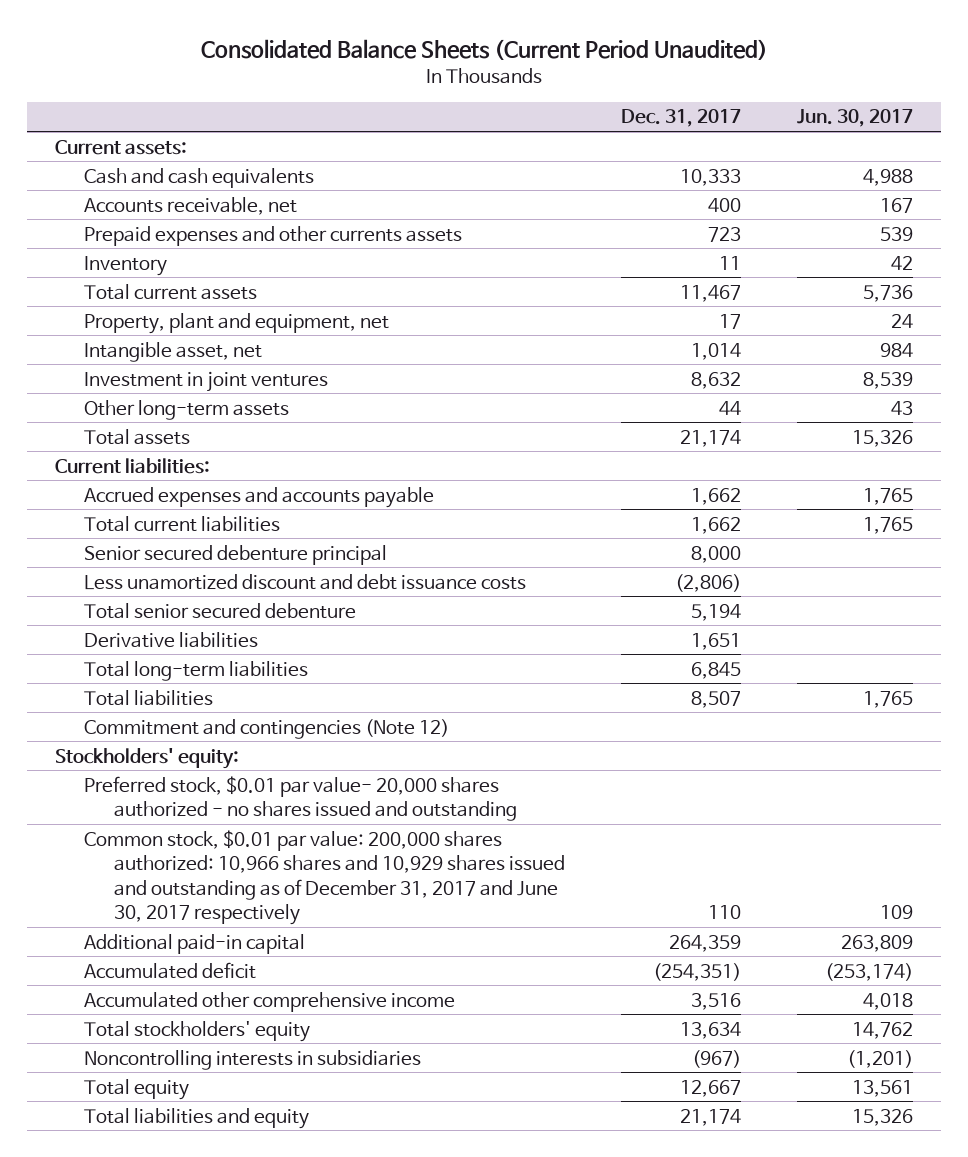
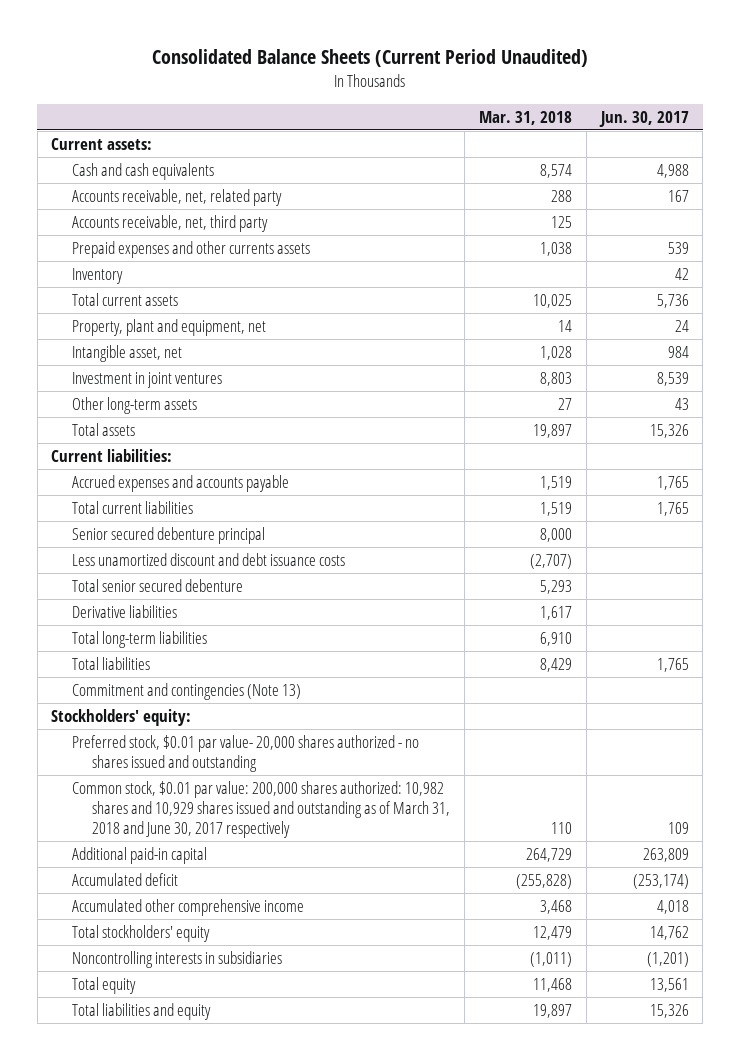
[620,109,741,128] Dec. 31, 2017 -> none
none -> [478,110,572,125] Mar. 31, 2018
[84,196,298,215] Accounts receivable, net -> [71,189,282,207] Accounts receivable, net, related party
none -> [71,215,268,233] Accounts receivable, net, third party
[84,718,450,739] Commitment and contingencies (Note 12) -> [71,683,301,701] Commitment and contingencies (Note 13)
[84,829,565,926] Common stock, $0.01 par value: 200,000 shares authorized: 10,966 shares and 10,929 shares issued and outstanding as of December 31, 2017 and June 30, 2017 respectively -> [71,781,451,838] Common stock, $0.01 par value: 200,000 shares authorized: 10,982 shares and 10,929 shares issued and outstanding as of March 31, 2018 and June 30, 2017 respectively

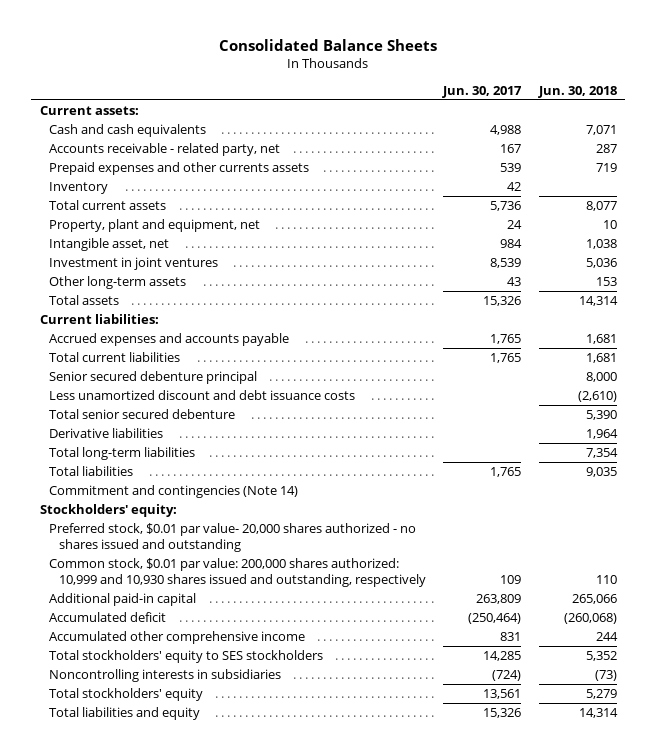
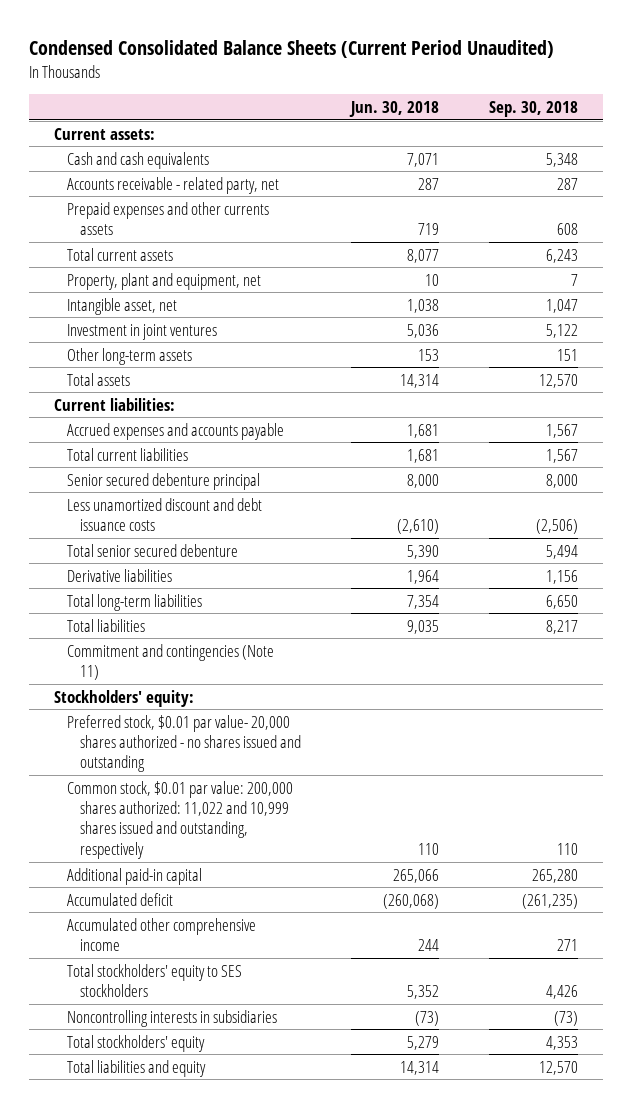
[219,38,438,51] Consolidated Balance Sheets -> [28,39,554,58] Condensed Consolidated Balance Sheets (Current Period Unaudited)
[442,85,523,98] Jun. 30, 2017 -> none
none -> [489,100,579,117] Sep. 30, 2018
[49,182,109,195] Inventory -> none
[49,485,299,499] Commitment and contingencies (Note 14) -> [67,643,275,680] Commitment and contingencies (Note 11)
[49,558,426,588] Common stock, $0.01 par value: 200,000 shares authorized: 10,999 and 10,930 shares issued and outstanding, respectively -> [67,780,294,859] Common stock, $0.01 par value: 200,000 shares authorized: 11,022 and 10,999 shares issued and outstanding, respectively

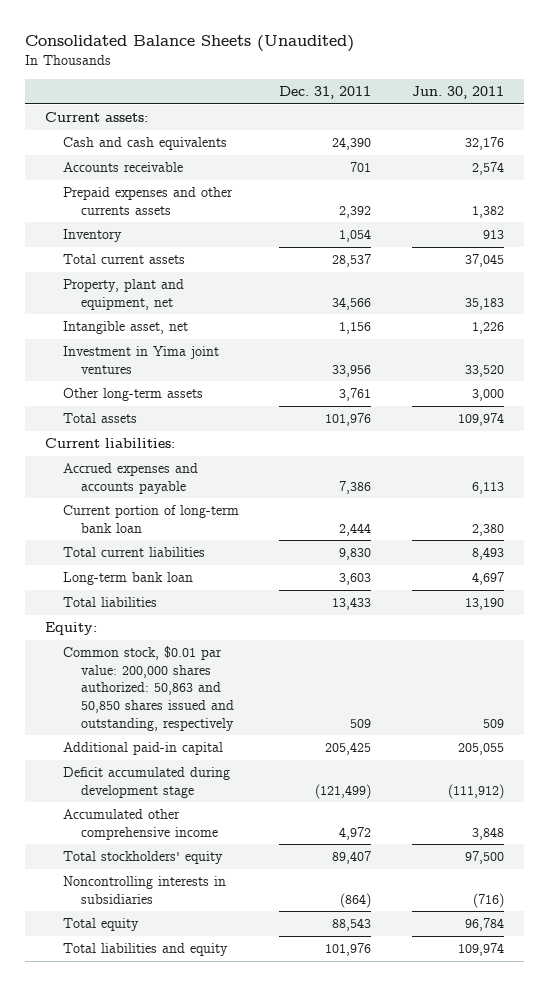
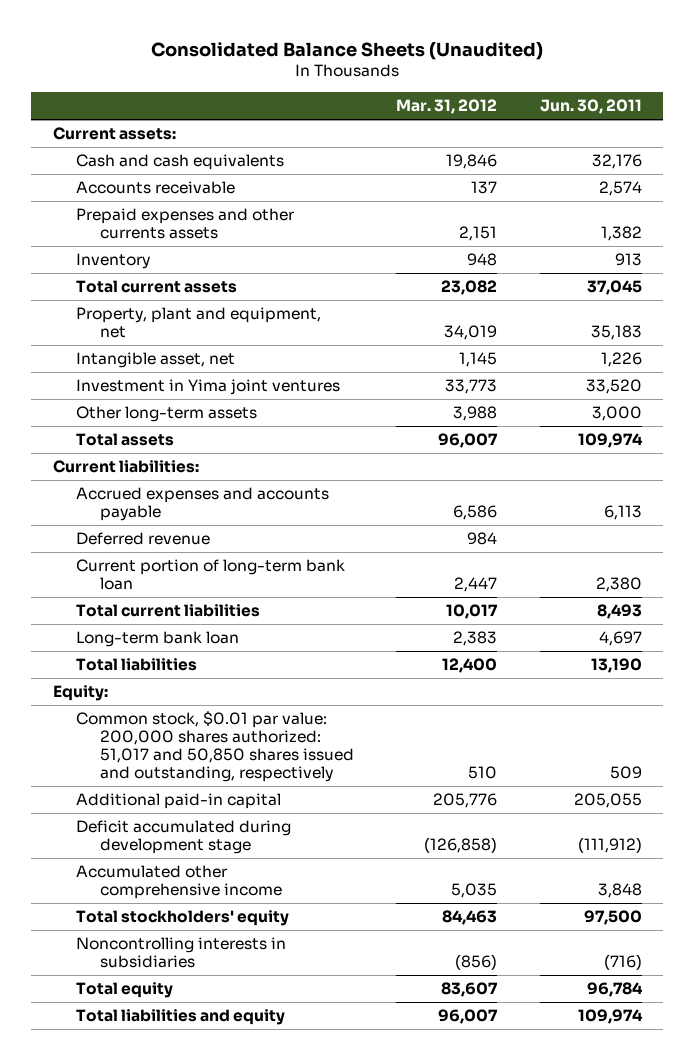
[279,85,372,99] Dec. 31, 2011 -> none
none -> [396,99,498,115] Mar. 31, 2012
none -> [76,532,211,546] Deferred revenue
[62,646,234,731] Common stock, $0.01 par value: 200,000 shares authorized: 50,863 and 50,850 shares issued and outstanding, respectively -> [76,711,354,783] Common stock, $0.01 par value: 200,000 shares authorized: 51,017 and 50,850 shares issued and outstanding, respectively

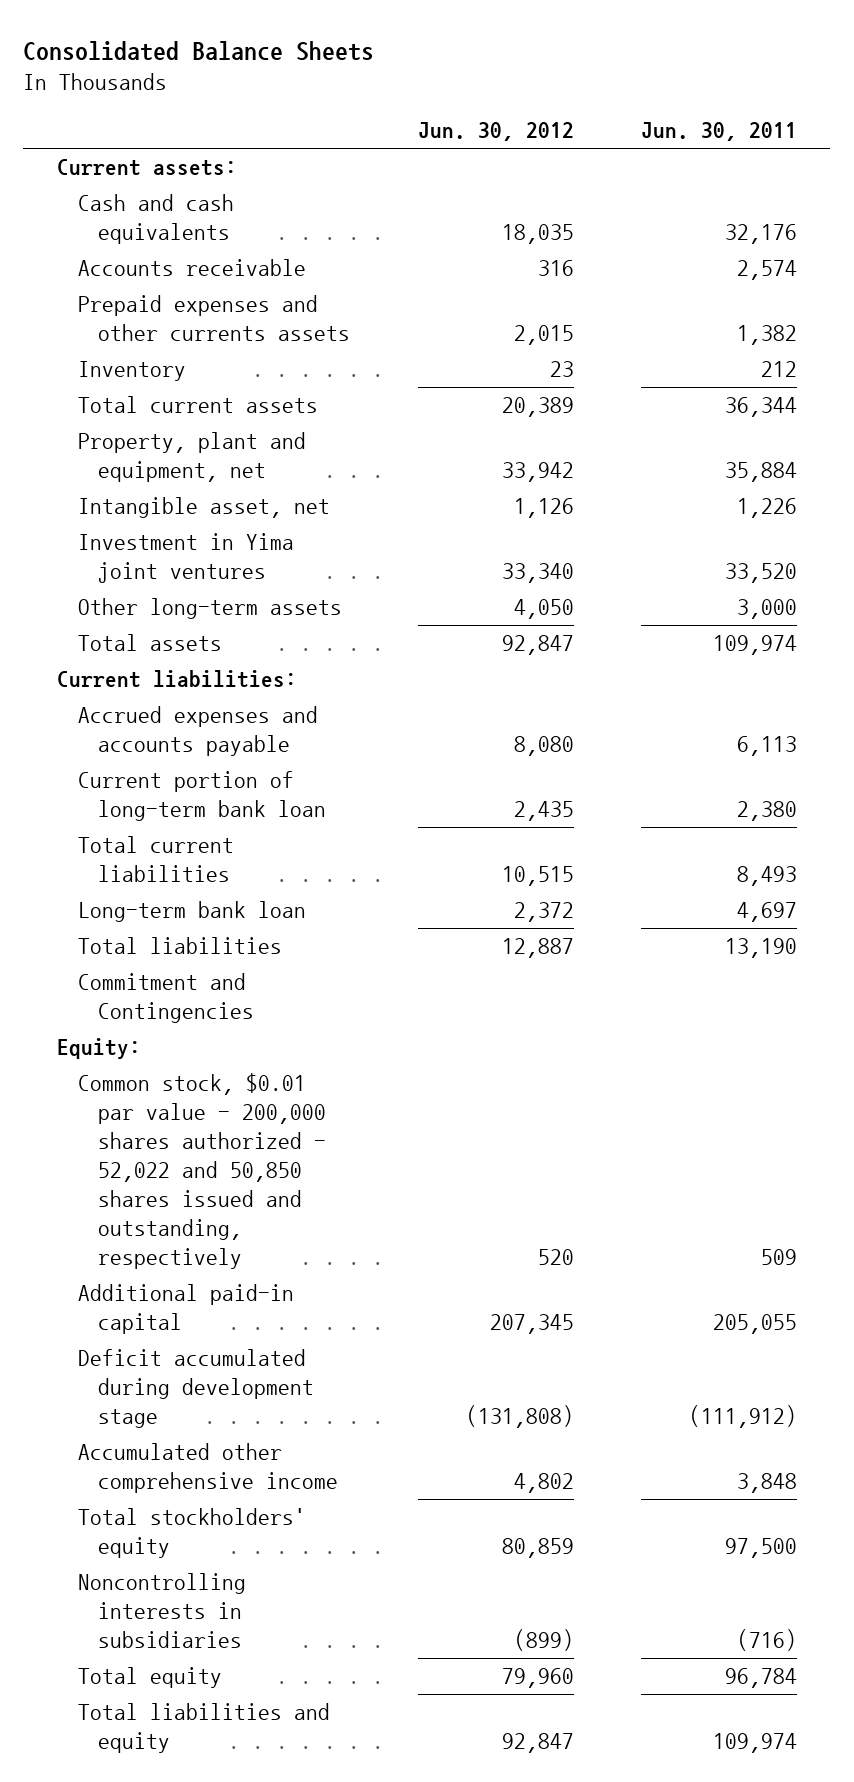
[151,41,544,60] Consolidated Balance Sheets (Unaudited) -> [23,40,375,61] Consolidated Balance Sheets
[396,99,498,115] Mar. 31, 2012 -> none
none -> [417,122,574,142] Jun. 30, 2012
[615,253,643,267] 913 -> [760,361,797,378] 212
[587,280,643,296] 37,045 -> [724,397,797,418] 36,344
[591,325,643,341] 35,183 -> [724,462,797,483] 35,884
[76,532,211,546] Deferred revenue -> none
none -> [77,973,255,1024] Commitment and Contingencies
[76,711,354,783] Common stock, $0.01 par value: 200,000 shares authorized: 51,017 and 50,850 shares issued and outstanding, respectively -> [77,1073,327,1270] Common stock, $0.01 par value - 200,000 shares authorized - 52,022 and 50,850 shares issued and outstanding, respectively

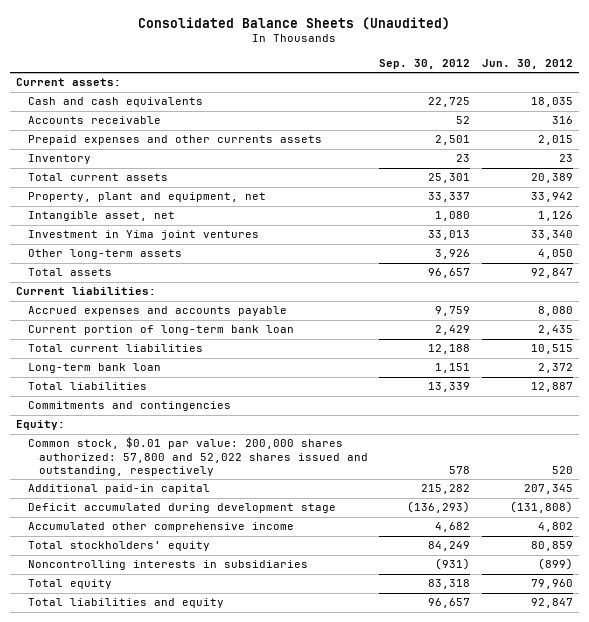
[23,40,375,61] Consolidated Balance Sheets -> [138,16,451,30] Consolidated Balance Sheets (Unaudited)
[640,122,797,142] Jun. 30, 2011 -> none
none -> [379,59,471,70] Sep. 30, 2012
[77,973,255,1024] Commitment and Contingencies -> [27,401,231,412] Commitments and contingencies
[77,1073,327,1270] Common stock, $0.01 par value - 200,000 shares authorized - 52,022 and 50,850 shares issued and outstanding, respectively -> [27,437,369,476] Common stock, $0.01 par value: 200,000 shares authorized: 57,800 and 52,022 shares issued and outstanding, respectively

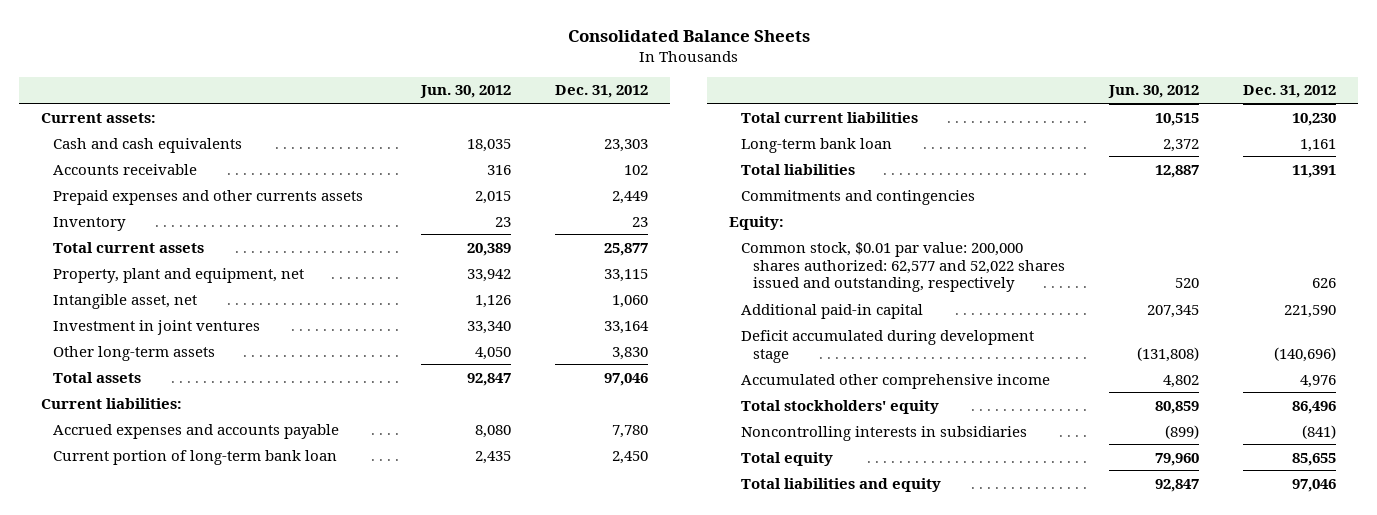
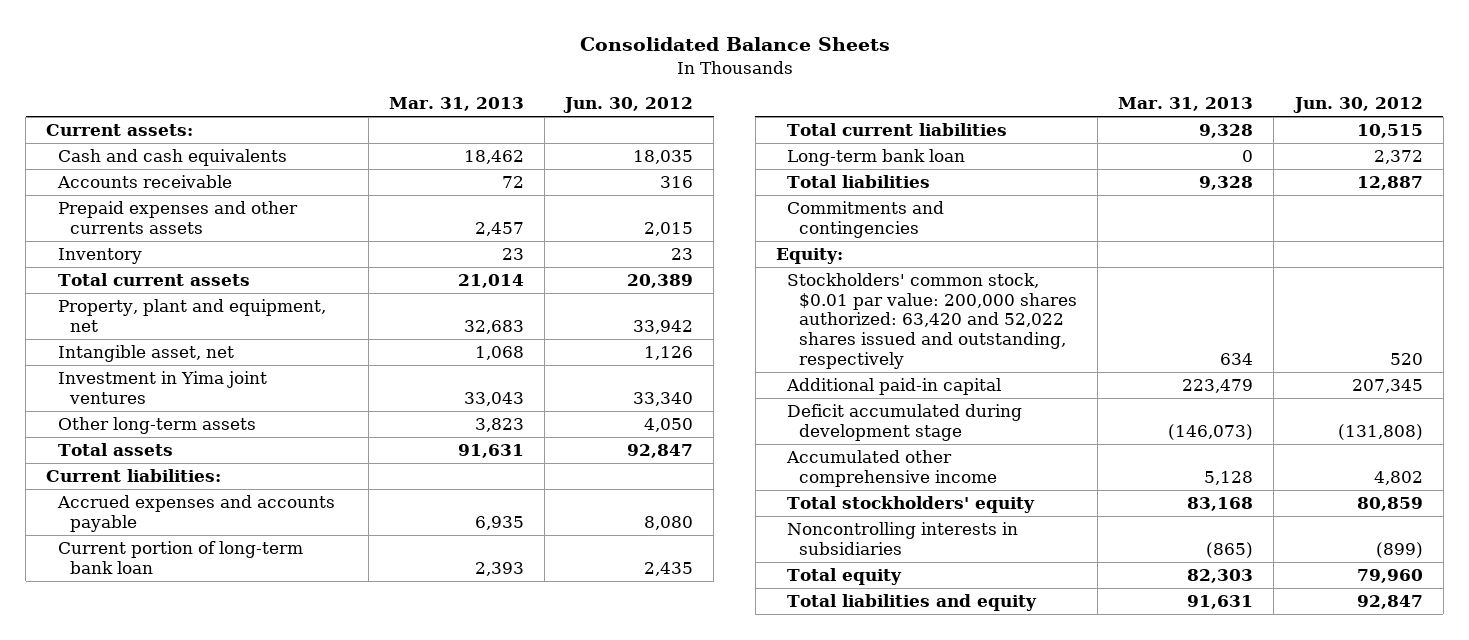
[555,85,649,99] Dec. 31, 2012 -> none
none -> [389,97,525,112] Mar. 31, 2013
[52,319,260,335] Investment in joint ventures -> [58,371,268,404] Investment in Yima joint ventures
[741,241,1065,293] Common stock, $0.01 par value: 200,000 shares authorized: 62,577 and 52,022 shares issued and outstanding, respectively -> [787,273,1078,369] Stockholders' common stock, $0.01 par value: 200,000 shares authorized: 63,420 and 52,022 shares issued and outstanding, respectively

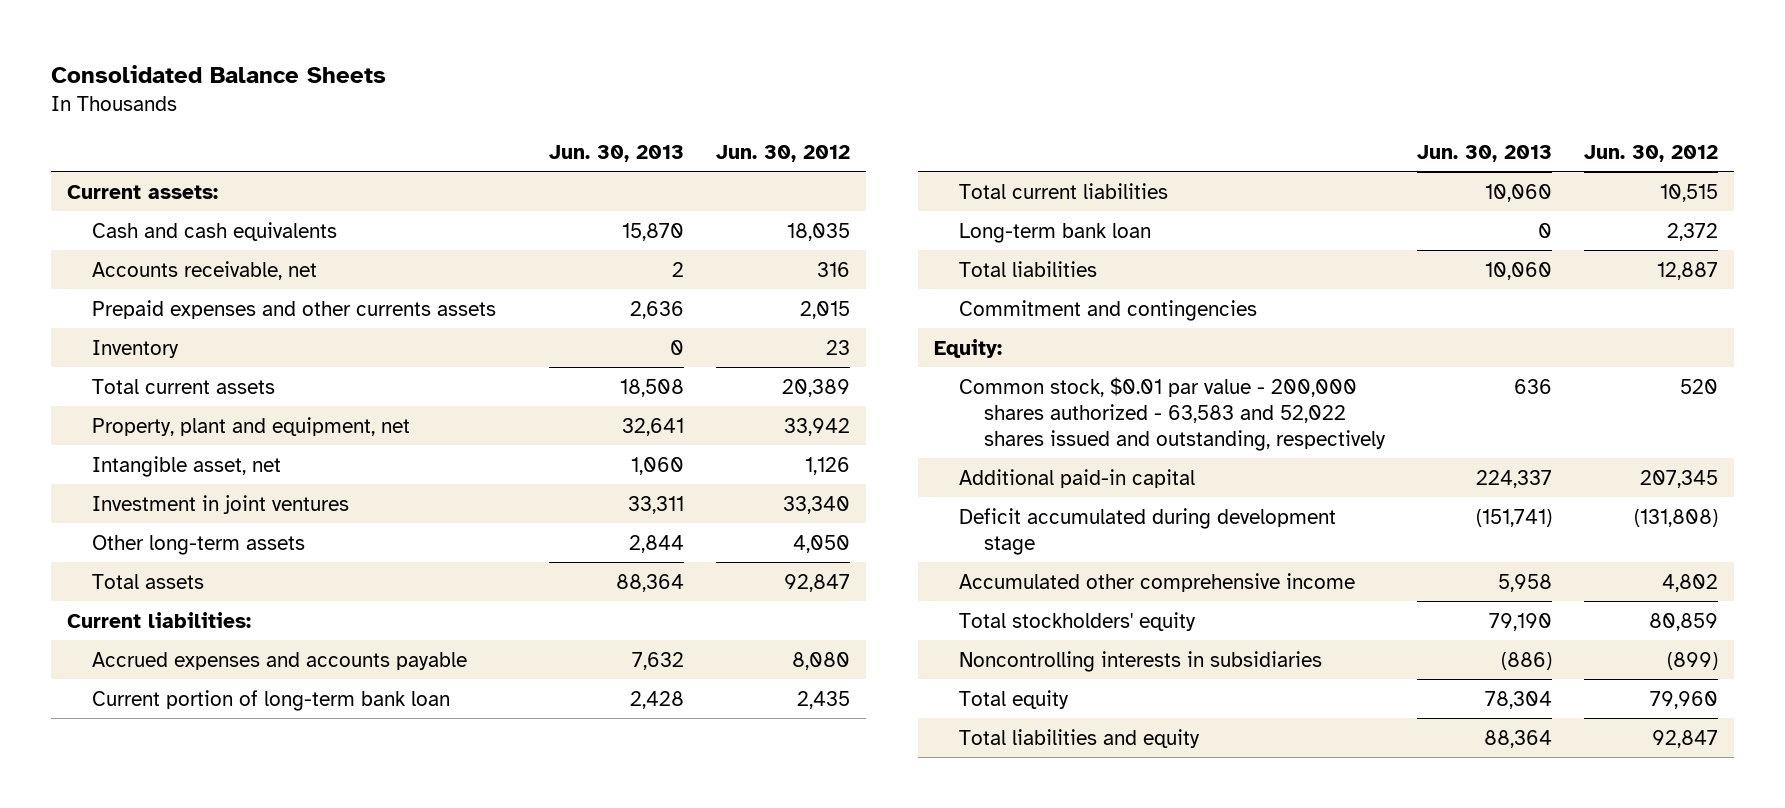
[389,97,525,112] Mar. 31, 2013 -> none
none -> [549,144,685,162] Jun. 30, 2013
[57,175,233,189] Accounts receivable -> [91,260,317,280] Accounts receivable, net
[58,371,268,404] Investment in Yima joint ventures -> [91,494,349,514] Investment in joint ventures
[787,201,945,238] Commitments and contingencies -> [958,299,1257,321] Commitment and contingencies
[787,273,1078,369] Stockholders' common stock, $0.01 par value: 200,000 shares authorized: 63,420 and 52,022 shares issued and outstanding, respectively -> [958,376,1386,451] Common stock, $0.01 par value - 200,000 shares authorized - 63,583 and 52,022 shares issued and outstanding, respectively

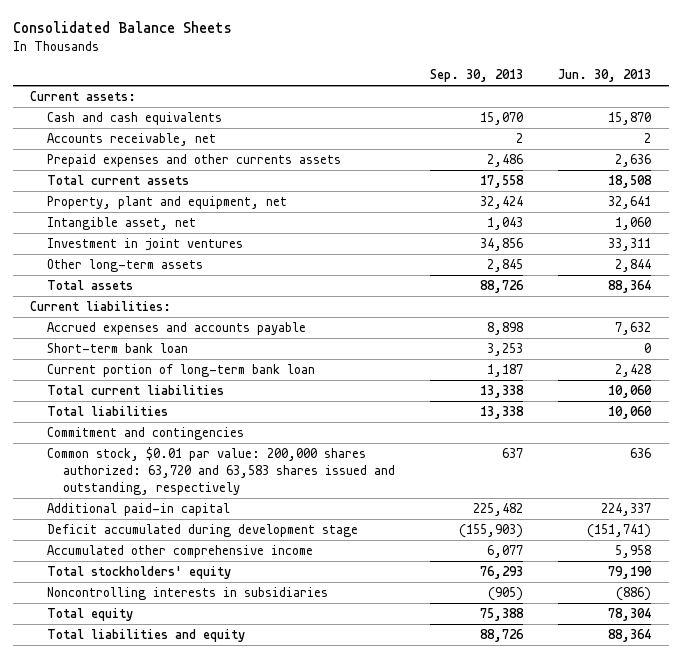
[716,144,851,162] Jun. 30, 2012 -> none
none -> [430,68,524,82] Sep. 30, 2013
[91,339,179,358] Inventory -> none
none -> [46,343,188,354] Short-term bank loan
[958,222,1151,243] Long-term bank loan -> none
[934,338,1003,358] Equity: -> none
[958,376,1386,451] Common stock, $0.01 par value - 200,000 shares authorized - 63,583 and 52,022 shares issued and outstanding, respectively -> [46,447,396,495] Common stock, $0.01 par value: 200,000 shares authorized: 63,720 and 63,583 shares issued and outstanding, respectively

